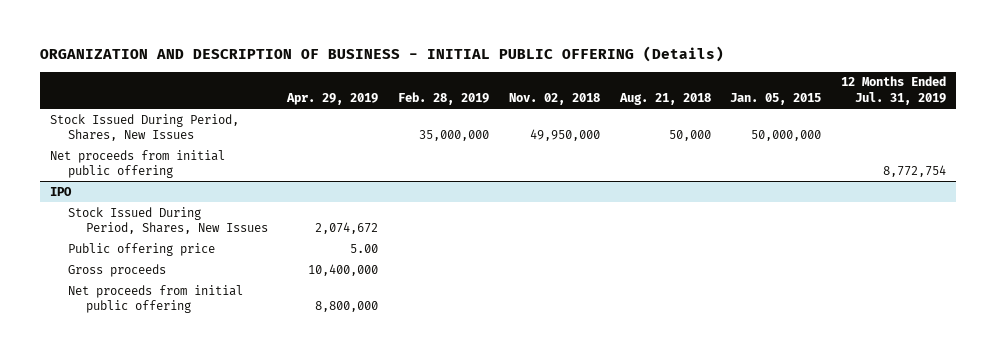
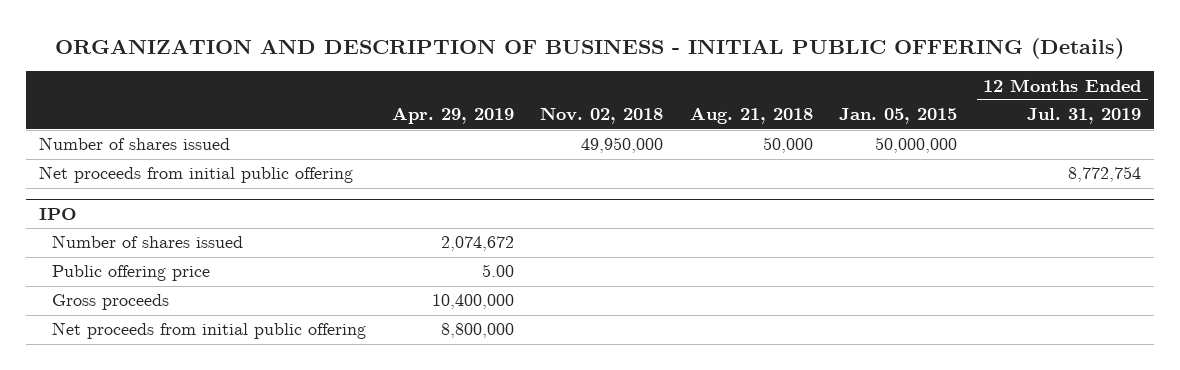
[398,91,490,105] Feb. 28, 2019 -> none
[50,113,240,142] Stock Issued During Period, Shares, New Issues -> [39,137,231,151] Number of shares issued
[68,206,268,235] Stock Issued During Period, Shares, New Issues -> [51,235,243,249] Number of shares issued

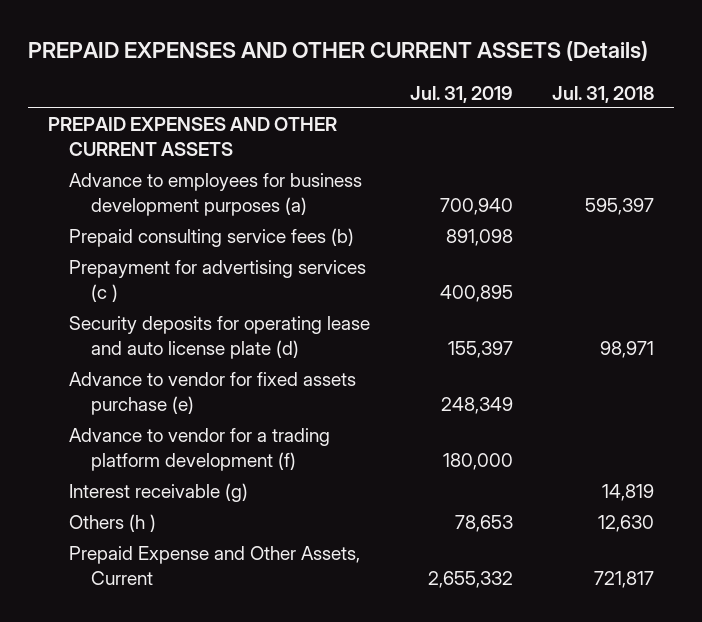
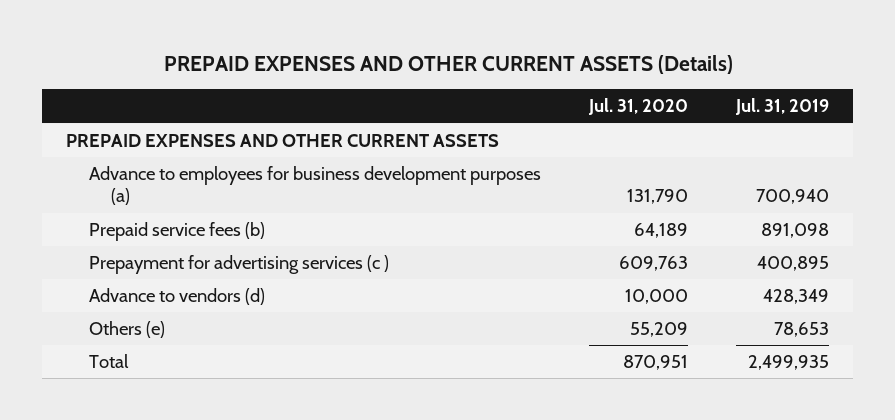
[551,85,654,103] Jul. 31, 2018 -> none
none -> [587,98,688,116] Jul. 31, 2020
[69,228,355,248] Prepaid consulting service fees (b) -> [88,222,265,242] Prepaid service fees (b)
[69,316,371,360] Security deposits for operating lease and auto license plate (d) -> none
[69,372,357,416] Advance to vendor for fixed assets purchase (e) -> none
[69,428,331,472] Advance to vendor for a trading platform development (f) -> none
[69,483,249,503] Interest receivable (g) -> none
[69,546,361,586] Prepaid Expense and Other Assets, Current -> none
none -> [88,288,265,306] Advance to vendors (d)
[69,514,157,533] Others (h ) -> [88,321,165,339] Others (e)
none -> [88,354,129,369] Total

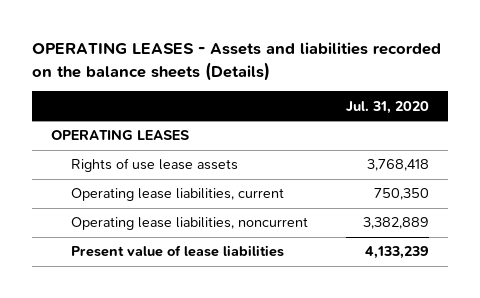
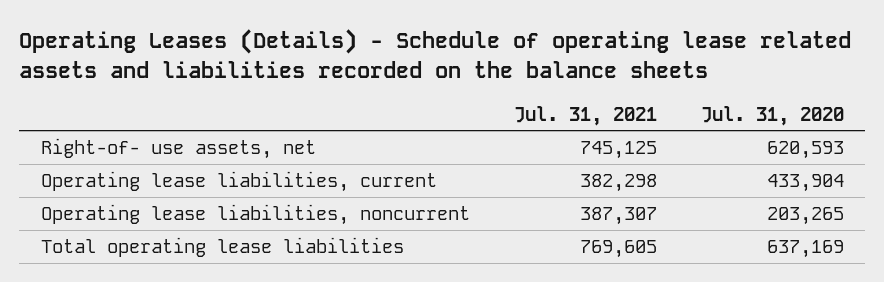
[31,42,441,81] OPERATING LEASES - Assets and liabilities recorded on the balance sheets (Details) -> [18,29,851,79] Operating Leases (Details) - Schedule of operating lease related assets and liabilities recorded on the balance sheets
none -> [513,105,657,126] Jul. 31, 2021
[50,130,189,141] OPERATING LEASES -> none
[70,158,238,173] Rights of use lease assets -> [40,138,316,160] Right-of- use assets, net
[367,159,430,172] 3,768,418 -> [766,141,844,160] 620,593
[374,188,430,201] 750,350 -> [766,174,844,193] 433,904
[363,217,430,230] 3,382,889 -> [766,207,844,226] 203,265
[70,245,284,258] Present value of lease liabilities -> [40,237,404,258] Total operating lease liabilities
[365,246,430,260] 4,133,239 -> [766,240,844,259] 637,169

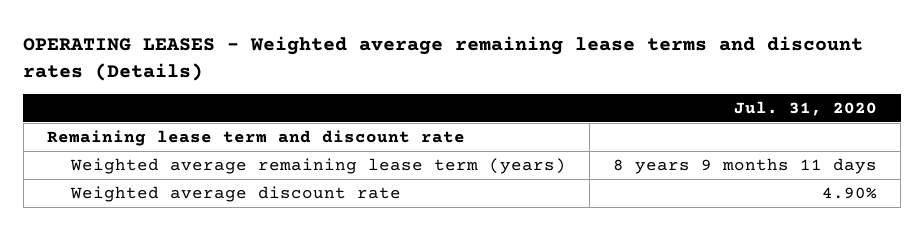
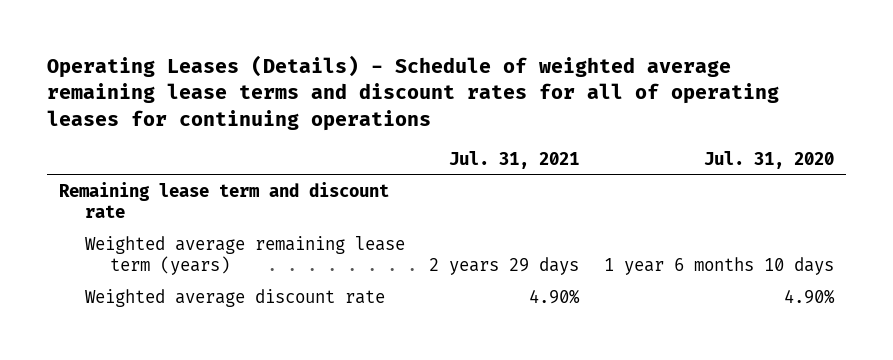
[23,35,864,81] OPERATING LEASES - Weighted average remaining lease terms and discount rates (Details) -> [46,55,779,131] Operating Leases (Details) - Schedule of weighted average remaining lease terms and discount rates for all of operating leases for continuing operations
none -> [449,150,580,169] Jul. 31, 2021
[613,157,878,174] 8 years 9 months 11 days -> [603,257,834,276] 1 year 6 months 10 days

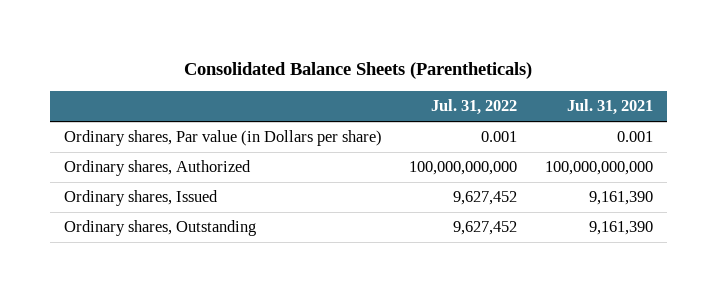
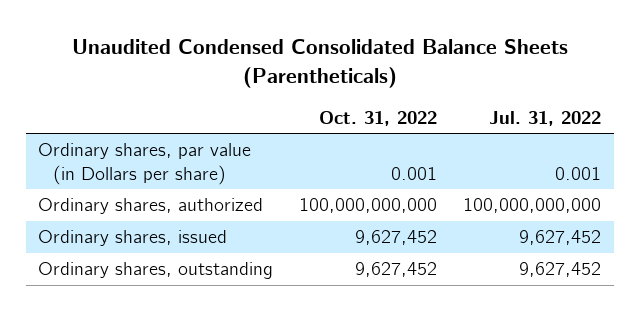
[184,62,533,80] Consolidated Balance Sheets (Parentheticals) -> [71,39,568,88] Unaudited Condensed Consolidated Balance Sheets (Parentheticals)
[567,99,654,116] Jul. 31, 2021 -> none
none -> [319,110,438,126] Oct. 31, 2022
[63,130,382,147] Ordinary shares, Par value (in Dollars per share) -> [38,143,252,185] Ordinary shares, par value (in Dollars per share)
[63,160,251,177] Ordinary shares, Authorized -> [38,198,264,215] Ordinary shares, authorized
[63,190,218,207] Ordinary shares, Issued -> [38,230,228,247] Ordinary shares, issued
[63,220,256,237] Ordinary shares, Outstanding -> [38,262,274,280] Ordinary shares, outstanding

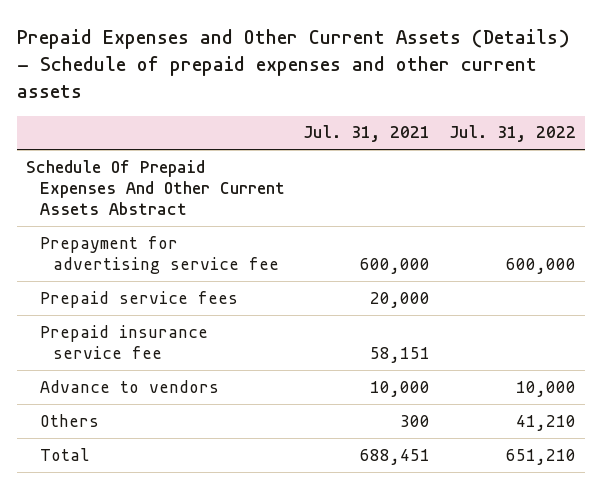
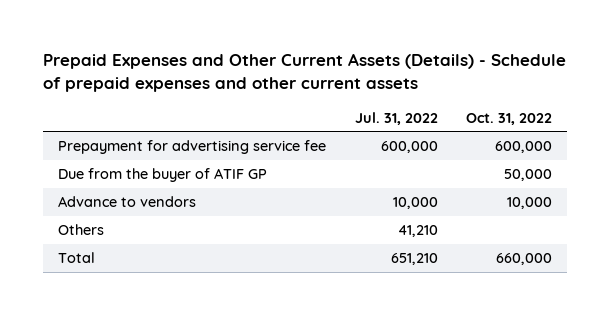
[303,125,431,143] Jul. 31, 2021 -> none
none -> [466,112,553,125] Oct. 31, 2022
[26,159,285,215] Schedule Of Prepaid Expenses And Other Current Assets Abstract -> none
[39,290,238,308] Prepaid service fees -> none
[39,324,208,359] Prepaid insurance service fee -> [57,168,267,183] Due from the buyer of ATIF GP

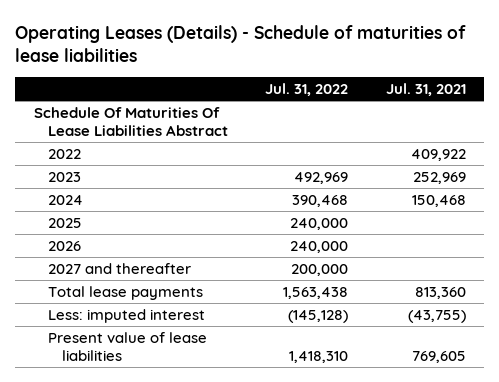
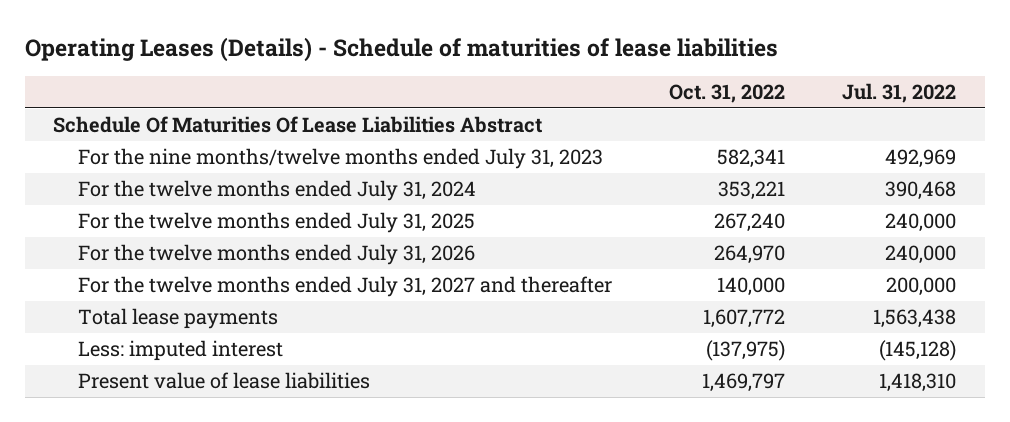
[385,83,466,97] Jul. 31, 2021 -> none
none -> [669,84,786,104] Oct. 31, 2022
[48,148,82,159] 2022 -> none
[48,171,82,182] 2023 -> [77,148,603,170] For the nine months/twelve months ended July 31, 2023
[48,194,84,205] 2024 -> [77,180,476,202] For the twelve months ended July 31, 2024
[48,217,83,228] 2025 -> [77,212,475,234] For the twelve months ended July 31, 2025
[48,240,82,251] 2026 -> [77,244,475,266] For the twelve months ended July 31, 2026
[48,262,192,274] 2027 and thereafter -> [77,276,612,298] For the twelve months ended July 31, 2027 and thereafter

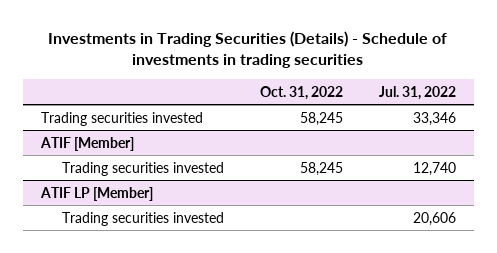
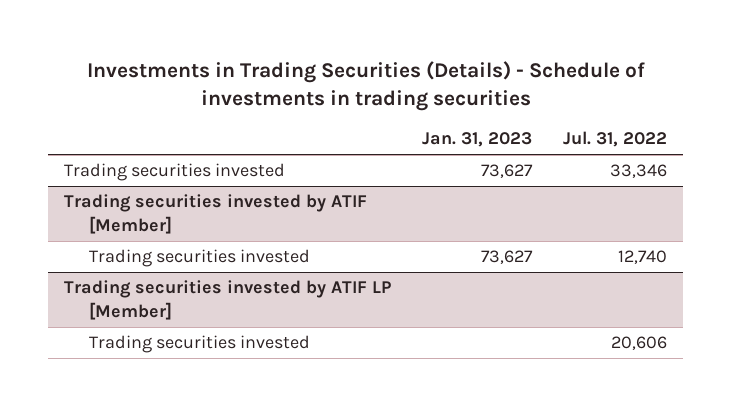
[259,85,343,100] Oct. 31, 2022 -> none
none -> [422,132,533,148] Jan. 31, 2023
[39,136,134,151] ATIF [Member] -> [64,194,368,234] Trading securities invested by ATIF [Member]
[39,186,153,201] ATIF LP [Member] -> [64,280,392,320] Trading securities invested by ATIF LP [Member]

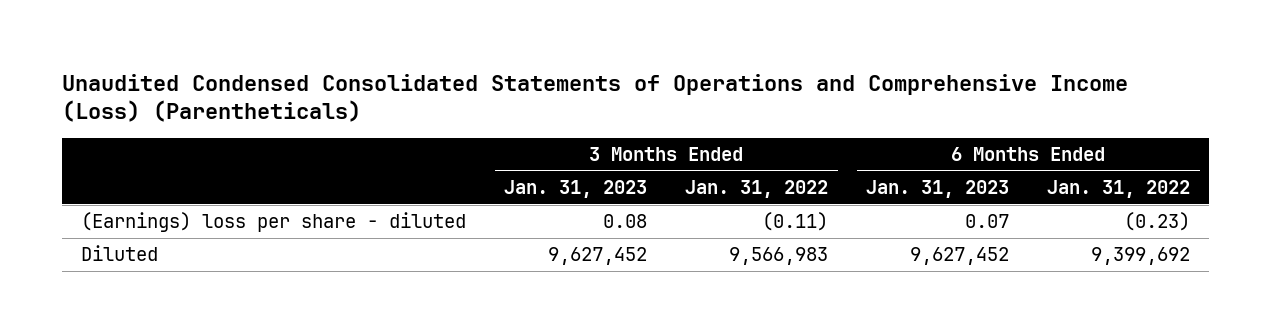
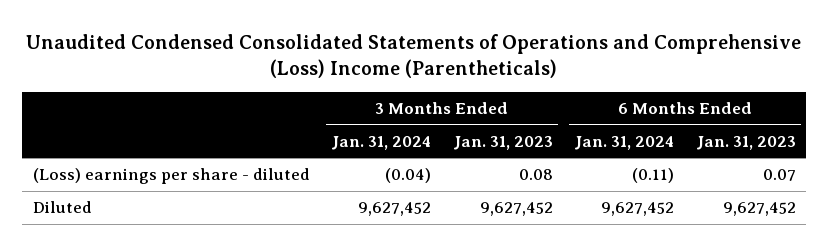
[62,73,1129,123] Unaudited Condensed Consolidated Statements of Operations and Comprehensive Income (Loss) (Parentheticals) -> [26,33,802,78] Unaudited Condensed Consolidated Statements of Operations and Comprehensive (Loss) Income (Parentheticals)
[685,180,829,199] Jan. 31, 2022 -> none
[1047,180,1191,199] Jan. 31, 2022 -> none
none -> [331,135,432,150] Jan. 31, 2024
none -> [574,135,675,150] Jan. 31, 2024
[81,212,467,233] (Earnings) loss per share - diluted -> [32,168,310,185] (Loss) earnings per share - diluted

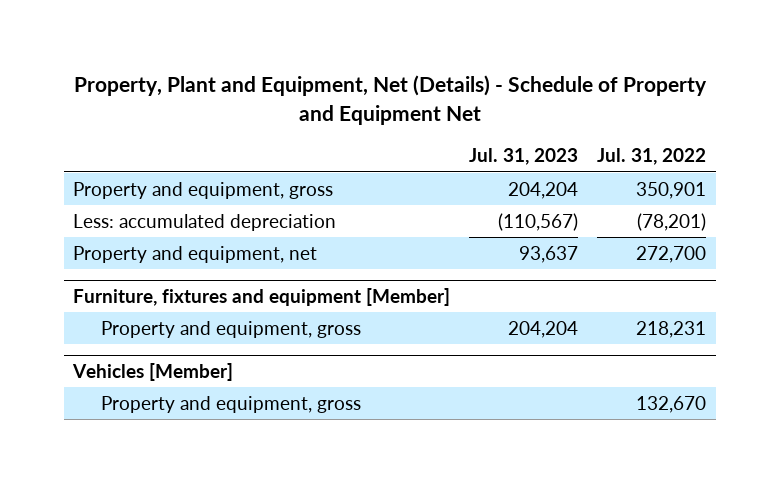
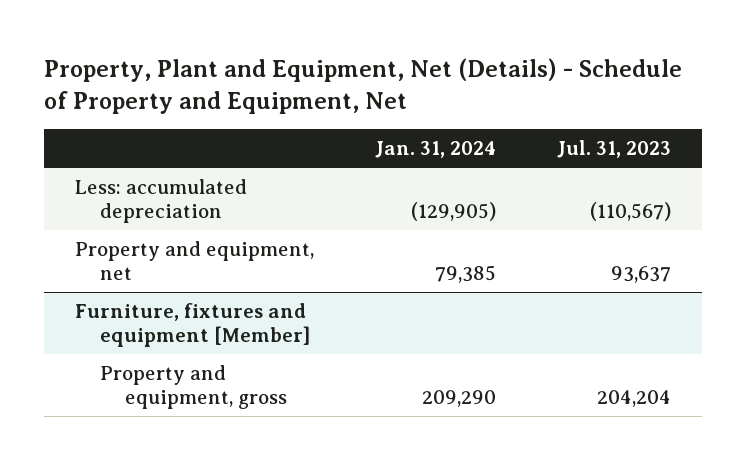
[73,75,707,126] Property, Plant and Equipment, Net (Details) - Schedule of Property and Equipment Net -> [44,57,683,114] Property, Plant and Equipment, Net (Details) - Schedule of Property and Equipment, Net
[597,148,707,166] Jul. 31, 2022 -> none
none -> [375,141,497,159] Jan. 31, 2024
[73,181,334,199] Property and equipment, gross -> none
[72,362,234,381] Vehicles [Member] -> none
[100,395,361,413] Property and equipment, gross -> none

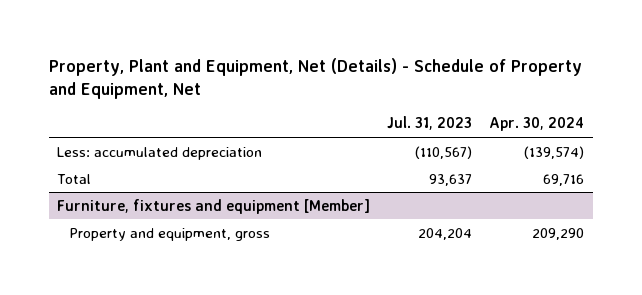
[375,141,497,159] Jan. 31, 2024 -> none
none -> [489,117,585,132] Apr. 30, 2024
[75,241,315,280] Property and equipment, net -> [57,173,92,184] Total

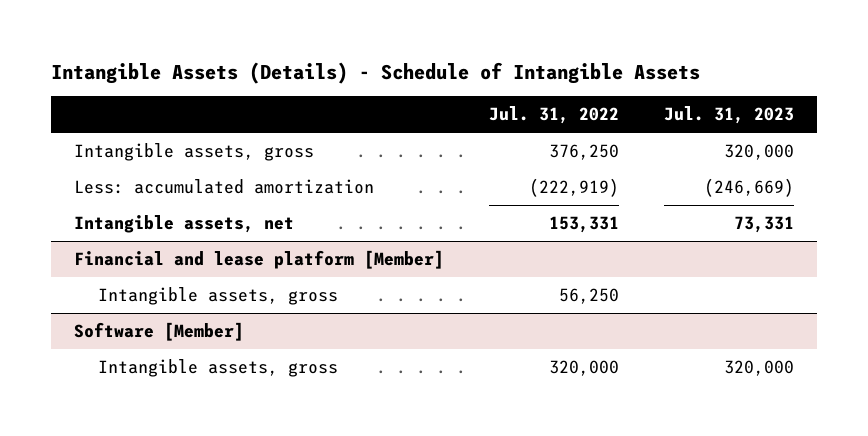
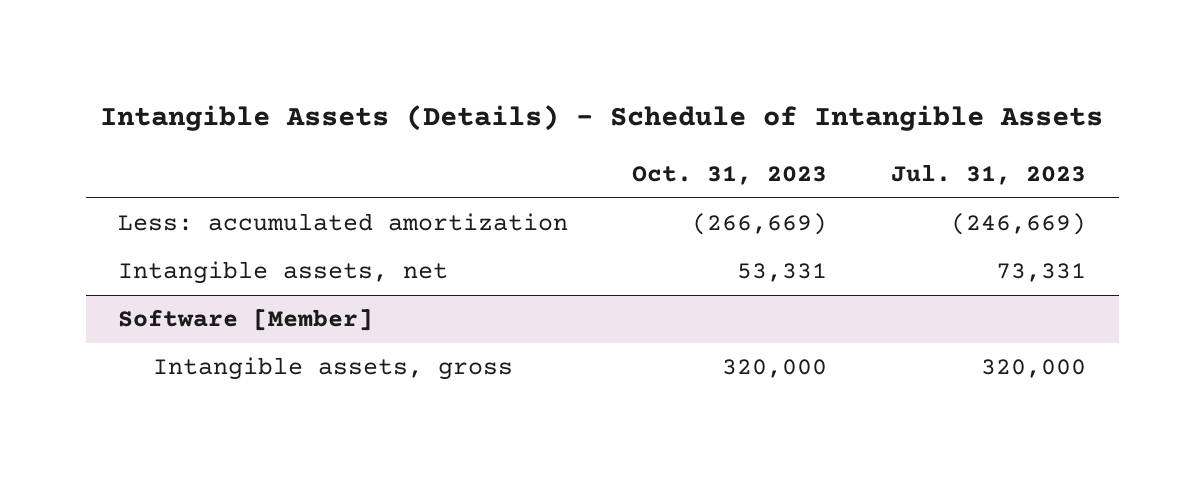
[489,106,620,125] Jul. 31, 2022 -> none
none -> [632,166,828,186] Oct. 31, 2023
[73,143,314,162] Intangible assets, gross -> none
[73,250,444,270] Financial and lease platform [Member] -> none
[98,287,339,306] Intangible assets, gross -> none

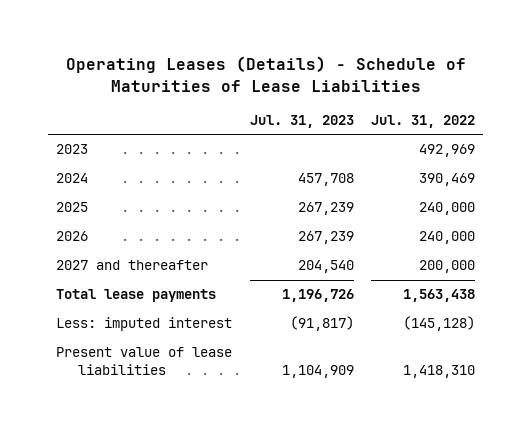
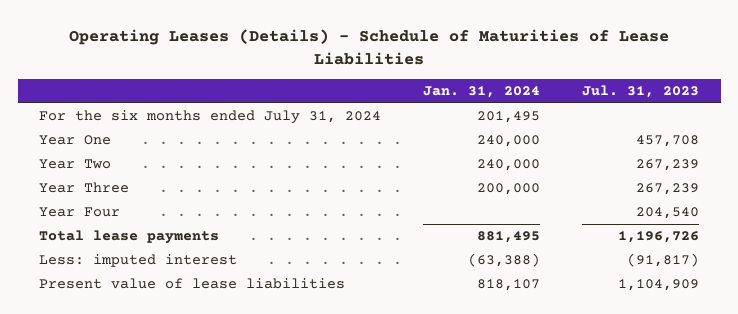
[370,115,475,129] Jul. 31, 2022 -> none
none -> [423,86,541,99] Jan. 31, 2024
[56,144,89,155] 2023 -> [38,110,381,125] For the six months ended July 31, 2024
[56,173,89,184] 2024 -> [38,135,111,146] Year One
[56,202,89,213] 2025 -> [38,159,111,170] Year Two
[56,231,89,242] 2026 -> [38,182,129,194] Year Three
[56,260,209,271] 2027 and thereafter -> [38,207,120,218] Year Four

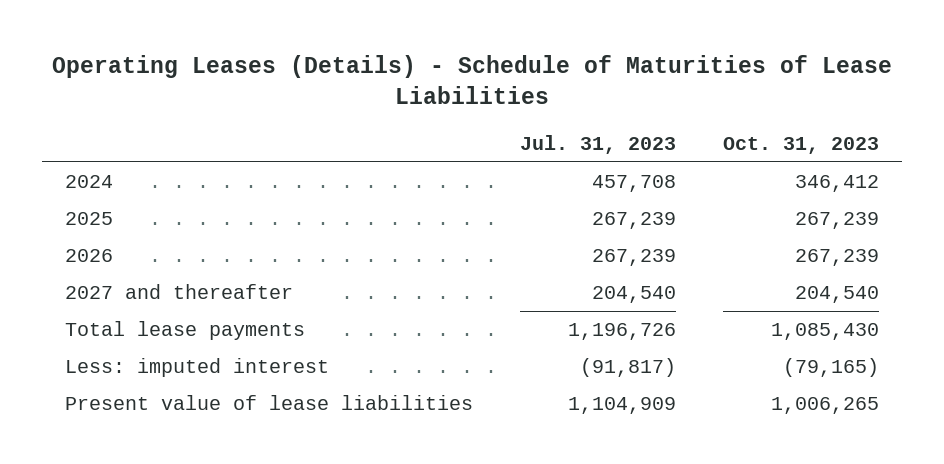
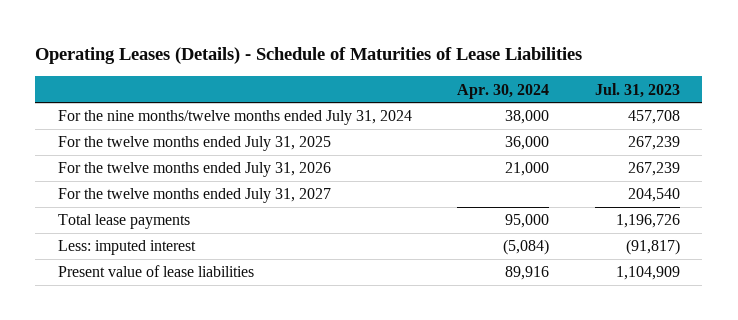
[722,136,879,154] Oct. 31, 2023 -> none
none -> [457,83,550,99] Apr. 30, 2024
[65,175,114,189] 2024 -> [57,110,412,126] For the nine months/twelve months ended July 31, 2024
[65,212,114,226] 2025 -> [57,136,331,152] For the twelve months ended July 31, 2025
[65,249,114,263] 2026 -> [57,162,331,178] For the twelve months ended July 31, 2026
[65,284,294,300] 2027 and thereafter -> [57,188,331,204] For the twelve months ended July 31, 2027

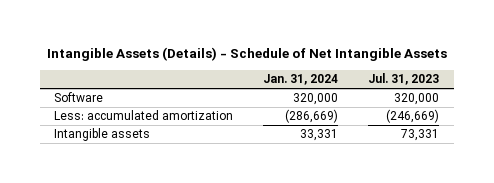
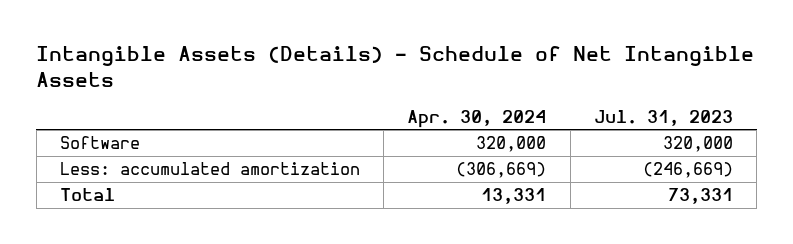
[263,74,339,86] Jan. 31, 2024 -> none
none -> [407,109,547,128] Apr. 30, 2024
[54,128,151,142] Intangible assets -> [59,188,115,202] Total

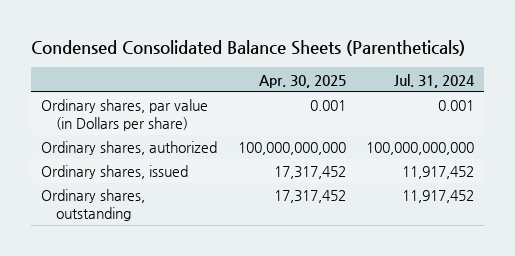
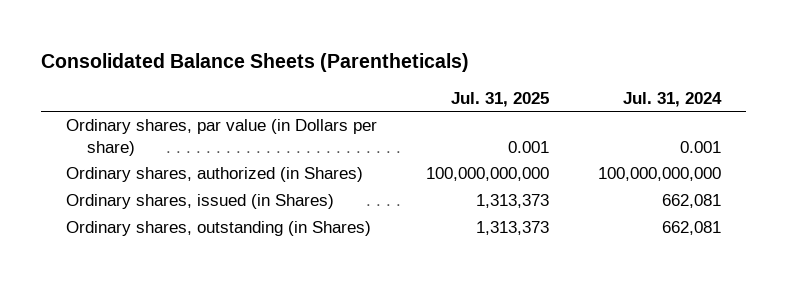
[31,40,466,57] Condensed Consolidated Balance Sheets (Parentheticals) -> [41,52,470,72] Consolidated Balance Sheets (Parentheticals)
[258,74,346,88] Apr. 30, 2025 -> none
none -> [450,91,549,107] Jul. 31, 2025
[41,141,218,156] Ordinary shares, authorized -> [65,167,363,183] Ordinary shares, authorized (in Shares)
[41,165,189,180] Ordinary shares, issued -> [65,194,334,210] Ordinary shares, issued (in Shares)
[401,166,474,180] 11,917,452 -> [662,194,722,209] 662,081
[41,189,146,222] Ordinary shares, outstanding -> [65,221,371,237] Ordinary shares, outstanding (in Shares)
[401,190,474,204] 11,917,452 -> [662,221,722,236] 662,081

